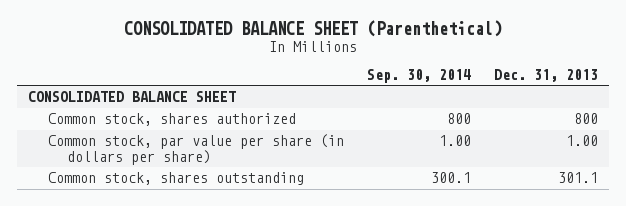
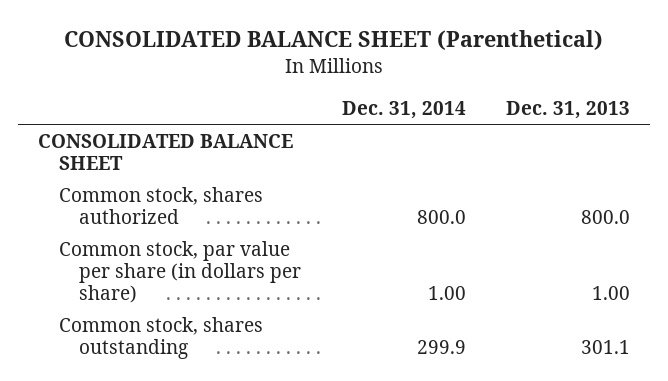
[366,68,471,83] Sep. 30, 2014 -> none
none -> [341,100,466,119] Dec. 31, 2014
[573,113,598,125] 800 -> [580,209,630,224] 800.0

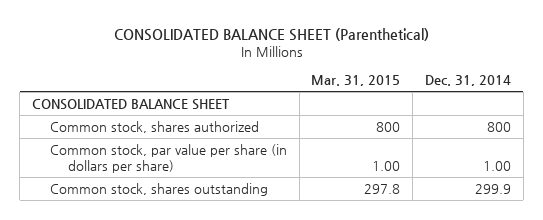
[505,100,630,119] Dec. 31, 2013 -> none
none -> [311,74,401,86] Mar. 31, 2015
[416,209,466,224] 800.0 -> [487,121,512,132] 800

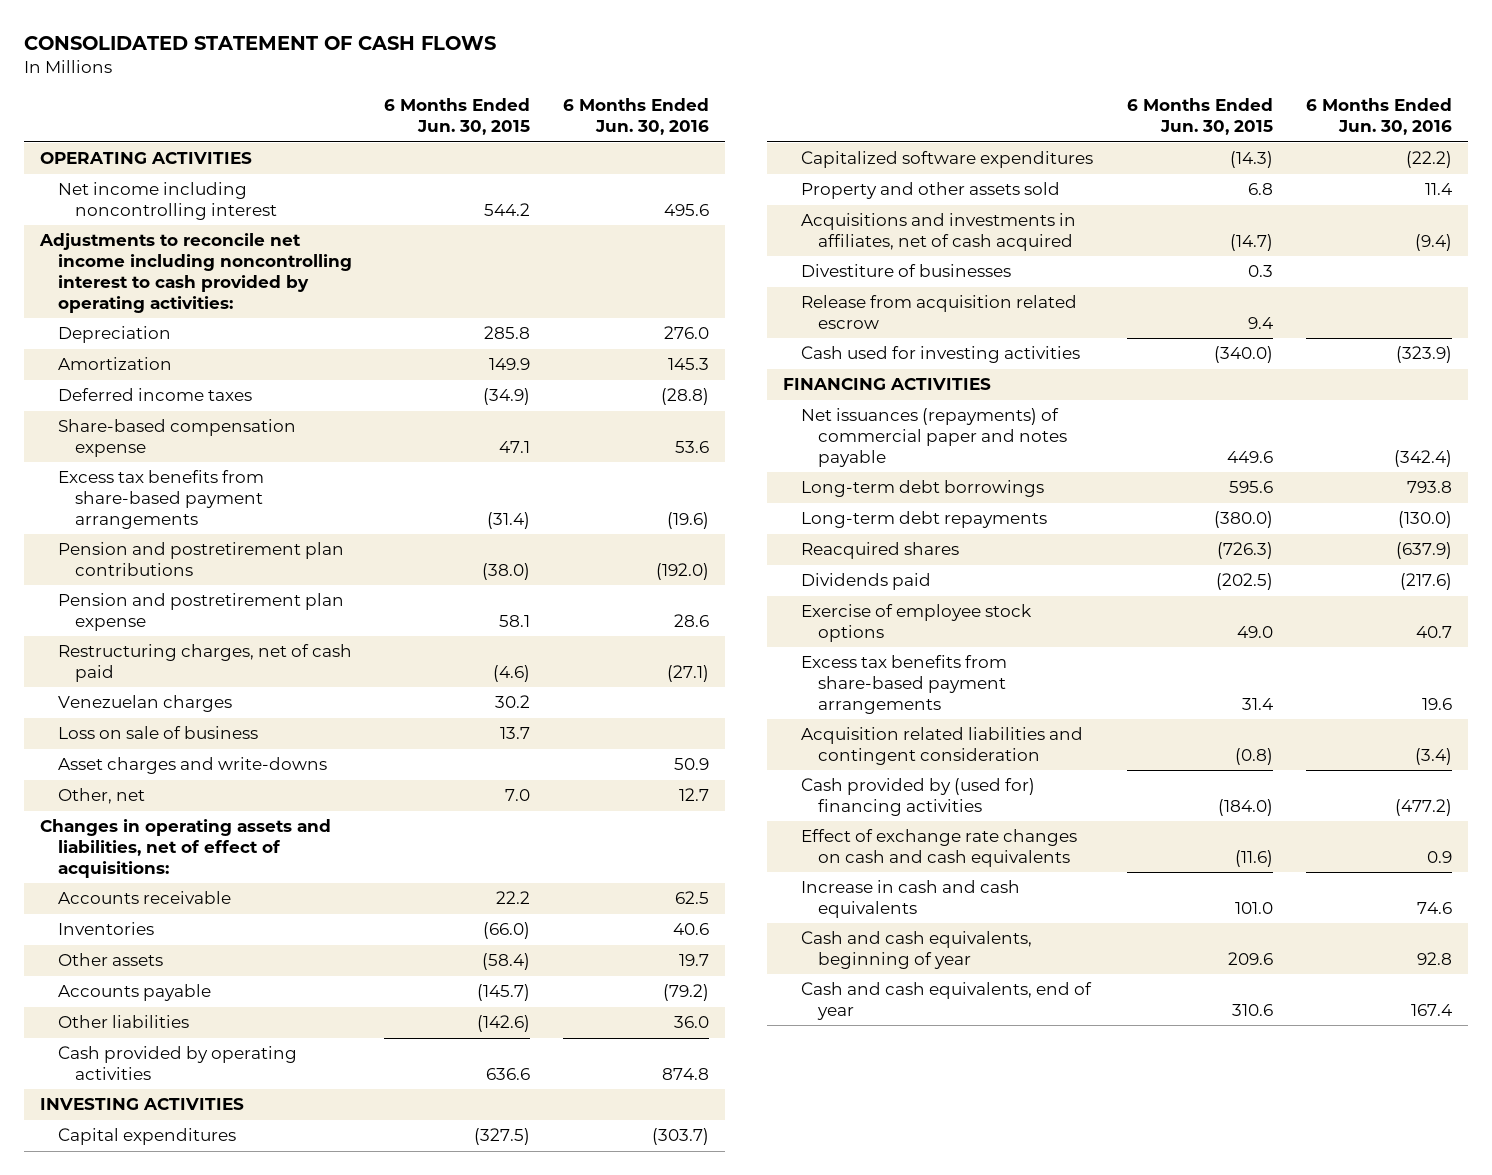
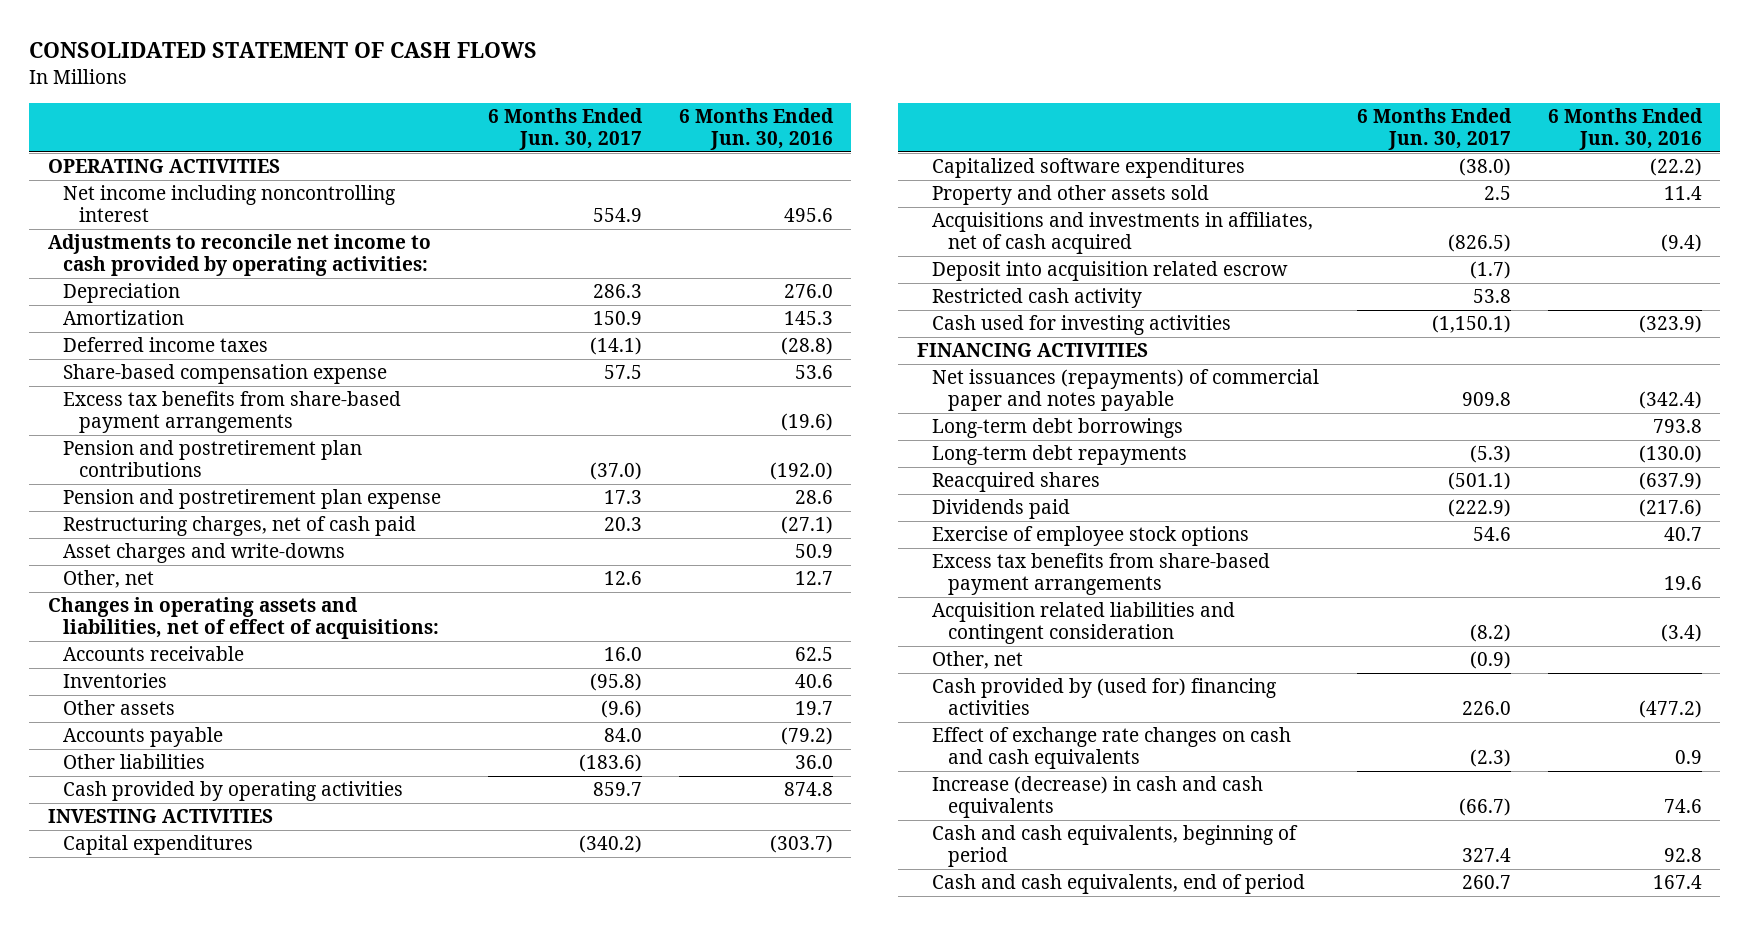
[384,98,531,136] 6 Months Ended Jun. 30, 2015 -> none
none -> [487,107,643,150] 6 Months Ended Jun. 30, 2017
[39,233,352,313] Adjustments to reconcile net income including noncontrolling interest to cash provided by operating activities: -> [47,234,431,277] Adjustments to reconcile net income to cash provided by operating activities:
[57,695,232,713] Venezuelan charges -> none
[57,726,258,740] Loss on sale of business -> none
[800,264,1011,278] Divestiture of businesses -> none
[800,295,1077,330] Release from acquisition related escrow -> none
none -> [932,261,1289,282] Deposit into acquisition related escrow
none -> [932,288,1143,309] Restricted cash activity
none -> [932,651,1024,670] Other, net
[800,880,1020,919] Increase in cash and cash equivalents -> [932,776,1264,819] Increase (decrease) in cash and cash equivalents
[800,931,1032,970] Cash and cash equivalents, beginning of year -> [932,825,1299,868] Cash and cash equivalents, beginning of period
[800,982,1092,1021] Cash and cash equivalents, end of year -> [932,874,1306,895] Cash and cash equivalents, end of period

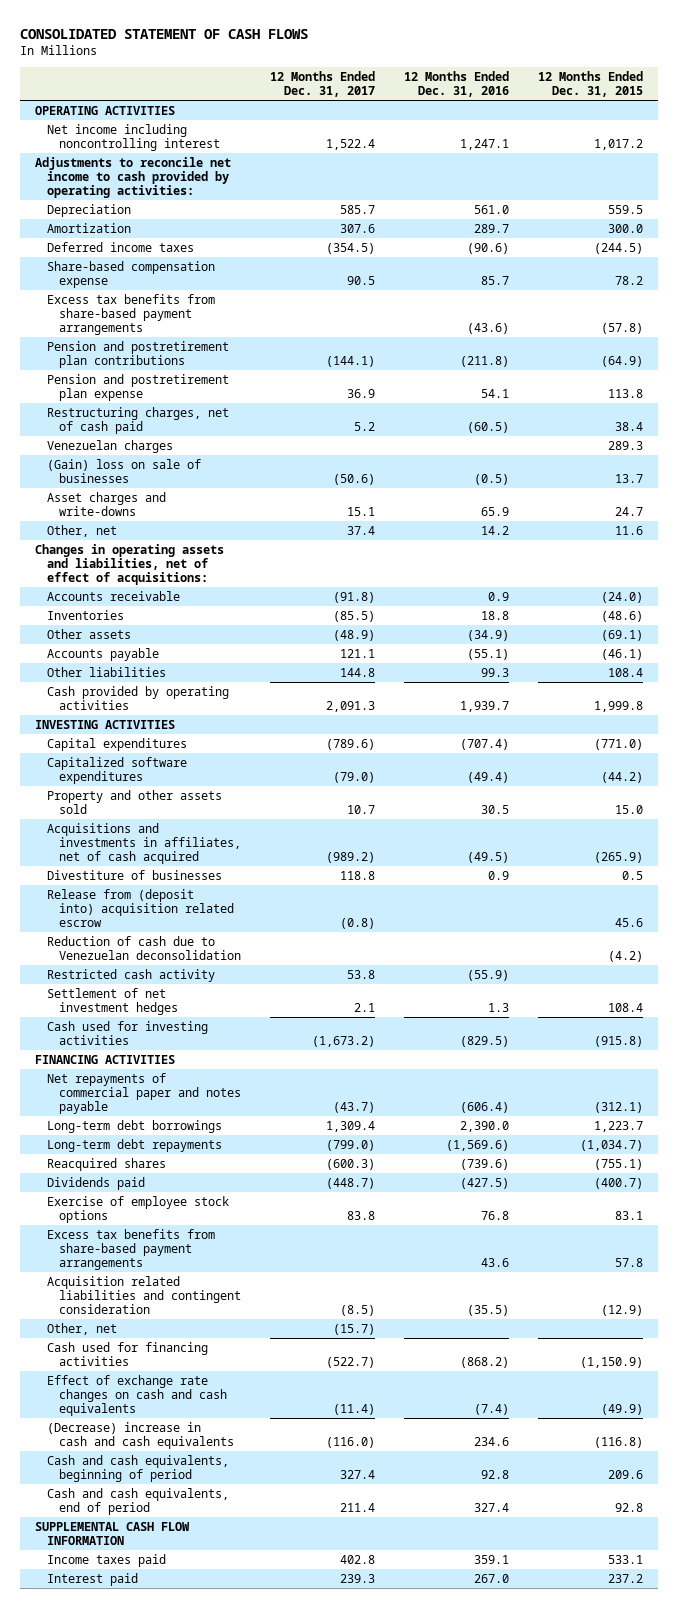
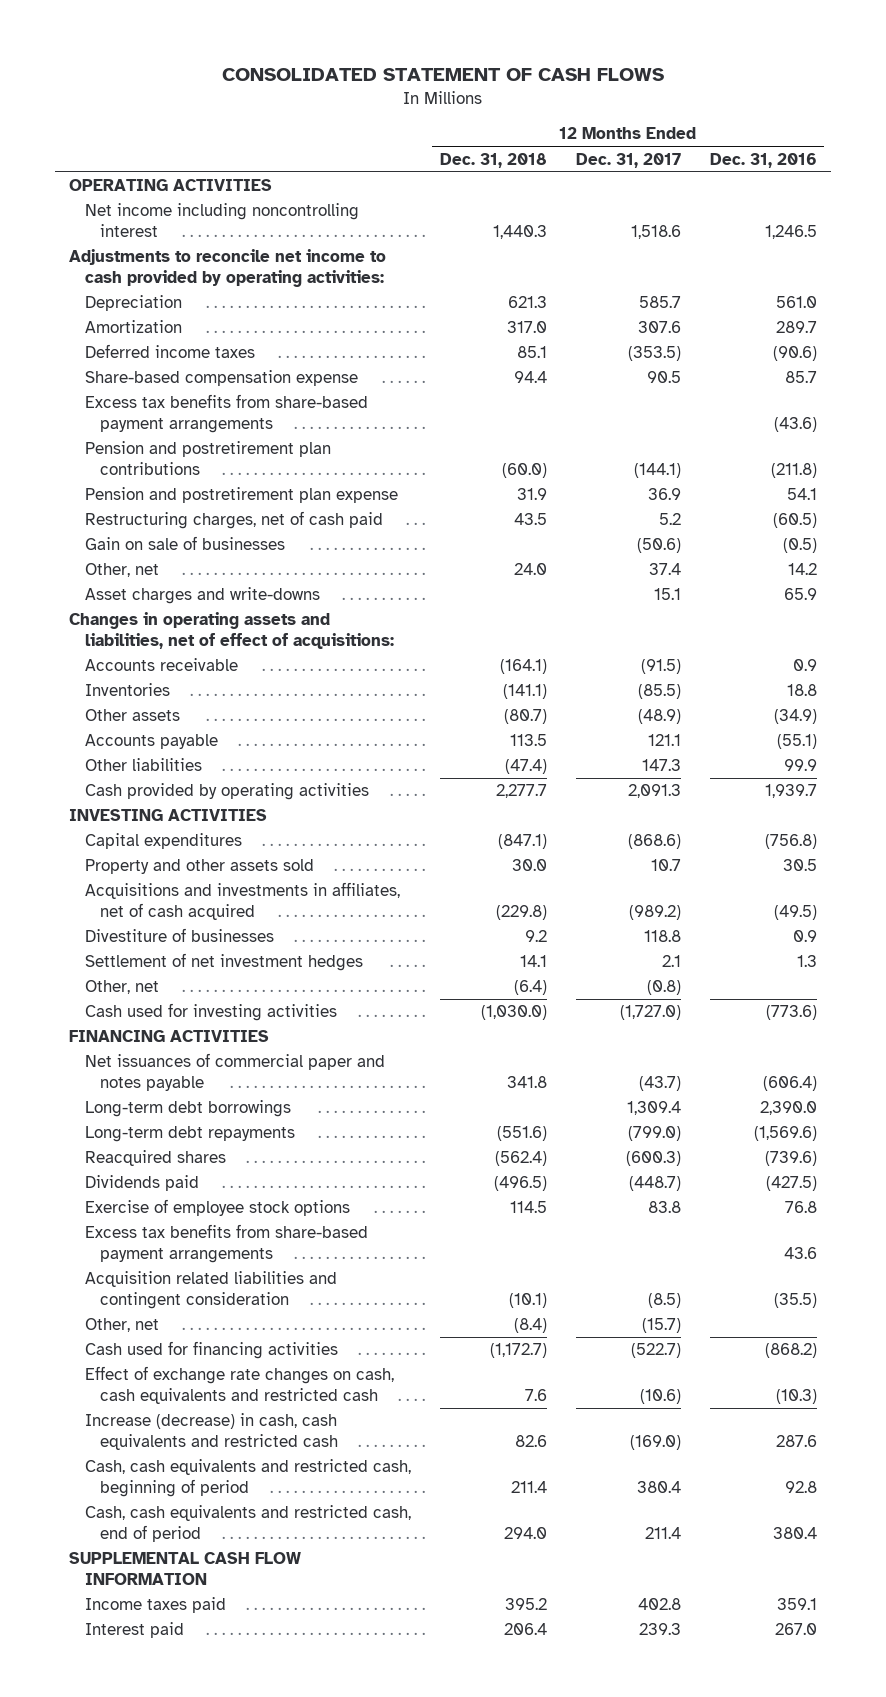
[538,71,644,98] 12 Months Ended Dec. 31, 2015 -> none
none -> [439,152,547,168] Dec. 31, 2018
[325,138,375,150] 1,522.4 -> [630,224,681,239] 1,518.6
[460,138,510,150] 1,247.1 -> [764,224,817,239] 1,246.5
[325,242,375,254] (354.5) -> [627,346,681,362] (353.5)
[46,439,173,453] Venezuelan charges -> none
[46,458,201,483] (Gain) loss on sale of businesses -> [84,536,285,551] Gain on sale of businesses
[46,491,166,516] Asset charges and write-downs -> [84,587,320,605] Asset charges and write-downs
[332,591,375,603] (91.8) -> [640,659,681,675] (91.5)
[339,667,375,677] 144.8 -> [641,759,681,772] 147.3
[481,667,510,677] 99.3 -> [783,759,817,772] 99.9
[46,756,187,784] Capitalized software expenditures -> none
[325,738,375,750] (789.6) -> [627,834,681,850] (868.6)
[460,738,510,750] (707.4) -> [764,834,817,850] (756.8)
[46,888,234,927] Release from (deposit into) acquisition related escrow -> none
[46,935,241,960] Reduction of cash due to Venezuelan deconsolidation -> none
[46,968,215,982] Restricted cash activity -> none
none -> [84,980,159,995] Other, net
[311,1035,375,1047] (1,673.2) -> [619,1005,681,1021] (1,727.0)
[460,1035,510,1047] (829.5) -> [765,1005,817,1021] (773.6)
[46,1072,241,1114] Net repayments of commercial paper and notes payable -> [84,1053,385,1091] Net issuances of commercial paper and notes payable
[46,1374,227,1416] Effect of exchange rate changes on cash and cash equivalents -> [84,1366,394,1404] Effect of exchange rate changes on cash, cash equivalents and restricted cash
[332,1403,375,1415] (11.4) -> [639,1388,681,1404] (10.6)
[474,1403,510,1415] (7.4) -> [775,1388,817,1404] (10.3)
[46,1421,234,1449] (Decrease) increase in cash and cash equivalents -> [84,1413,339,1450] Increase (decrease) in cash, cash equivalents and restricted cash
[325,1436,375,1448] (116.0) -> [629,1434,681,1450] (169.0)
[474,1436,510,1446] 234.6 -> [775,1434,817,1447] 287.6
[46,1454,229,1482] Cash and cash equivalents, beginning of period -> [84,1459,411,1497] Cash, cash equivalents and restricted cash, beginning of period
[339,1469,375,1479] 327.4 -> [636,1480,681,1493] 380.4
[46,1487,229,1515] Cash and cash equivalents, end of period -> [84,1505,411,1542] Cash, cash equivalents and restricted cash, end of period
[474,1502,510,1512] 327.4 -> [772,1526,817,1539] 380.4

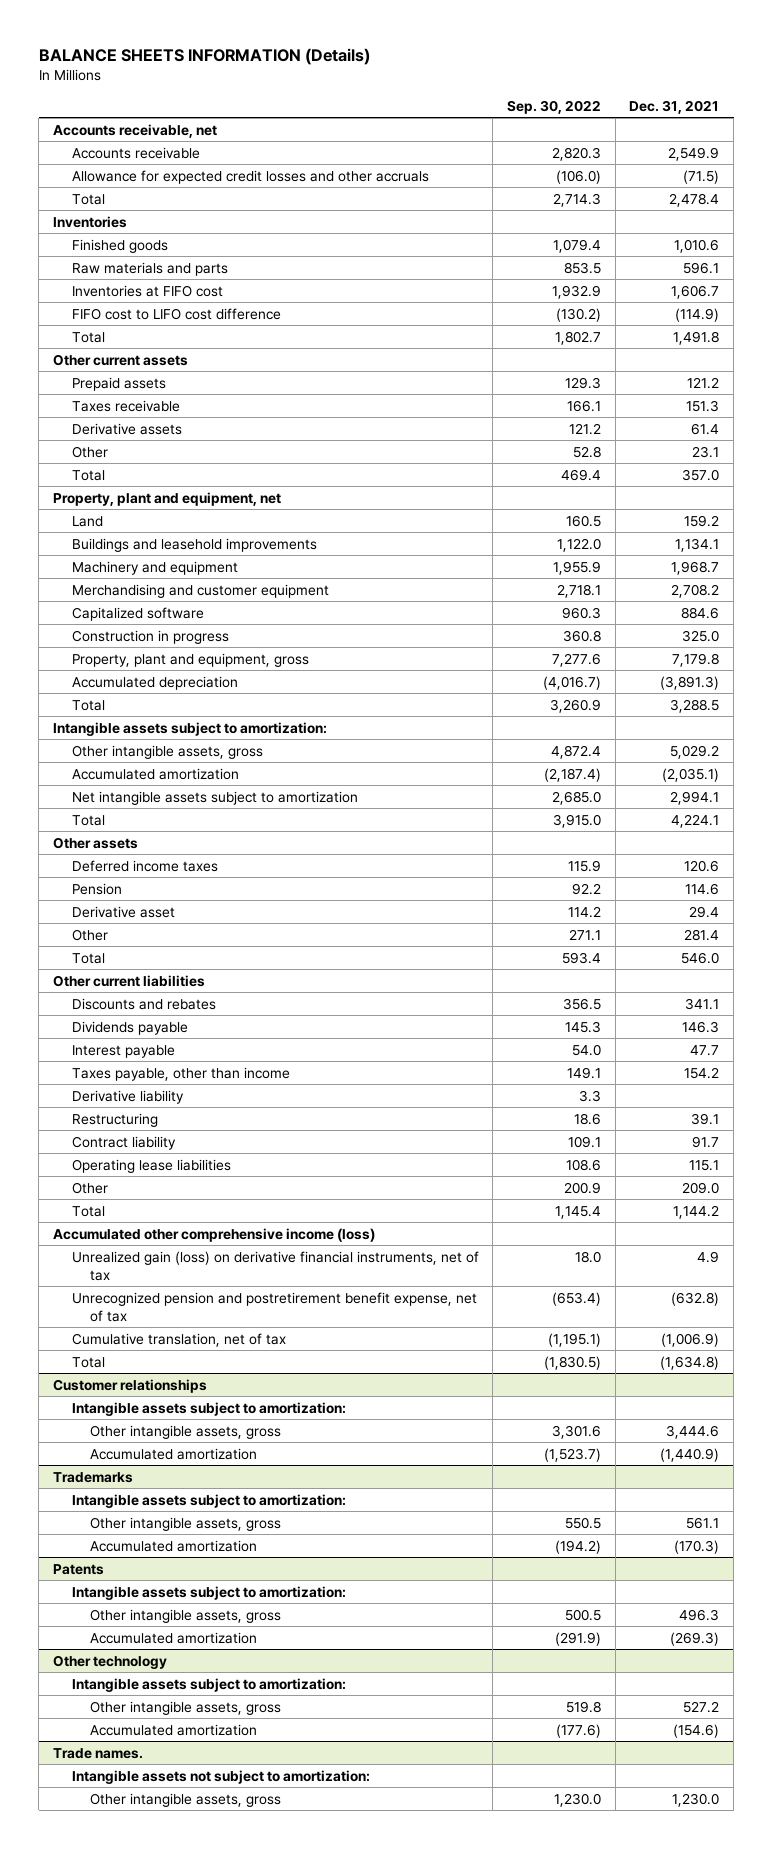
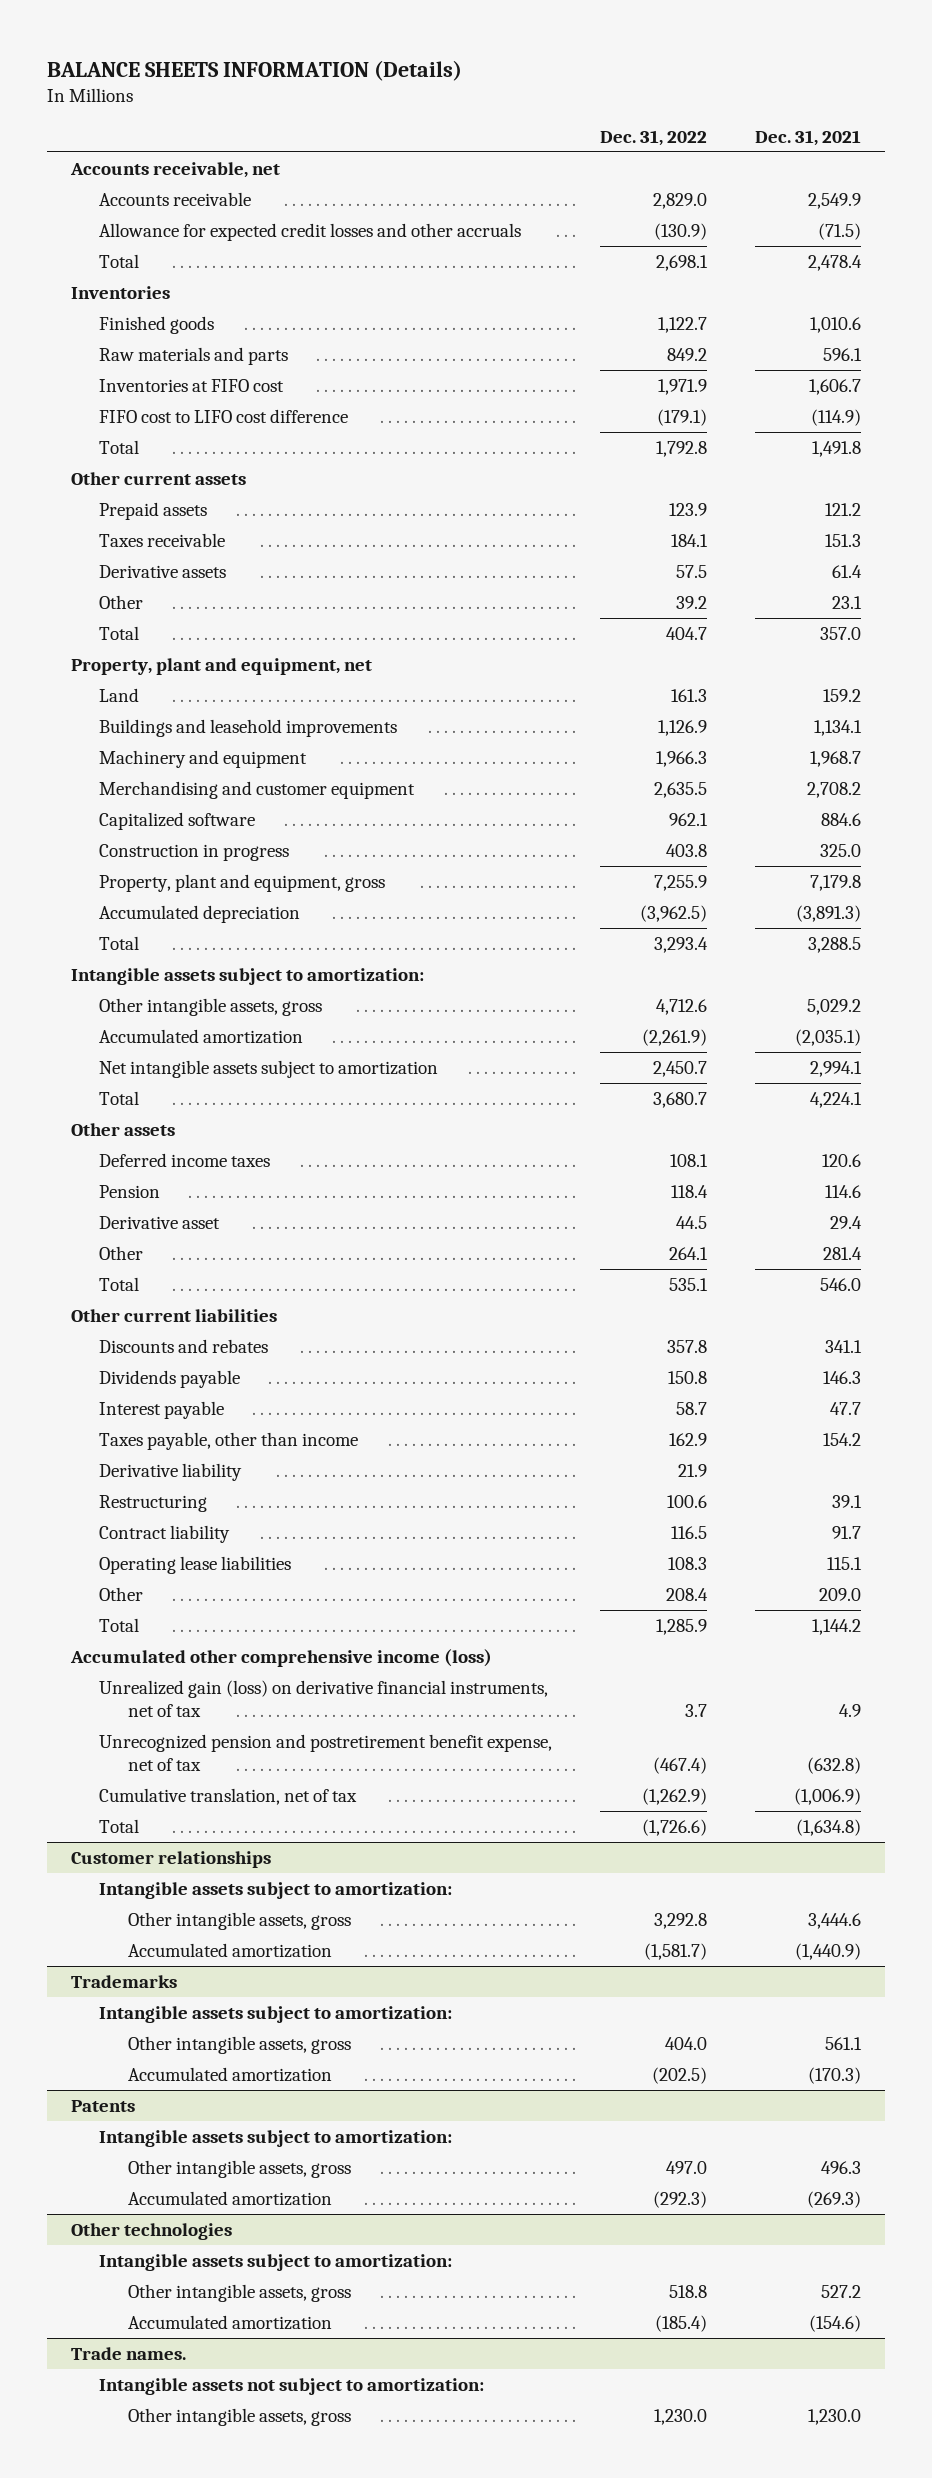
[506,99,601,114] Sep. 30, 2022 -> none
none -> [600,130,708,147] Dec. 31, 2022
[52,1654,167,1669] Other technology -> [70,2222,232,2240] Other technologies

